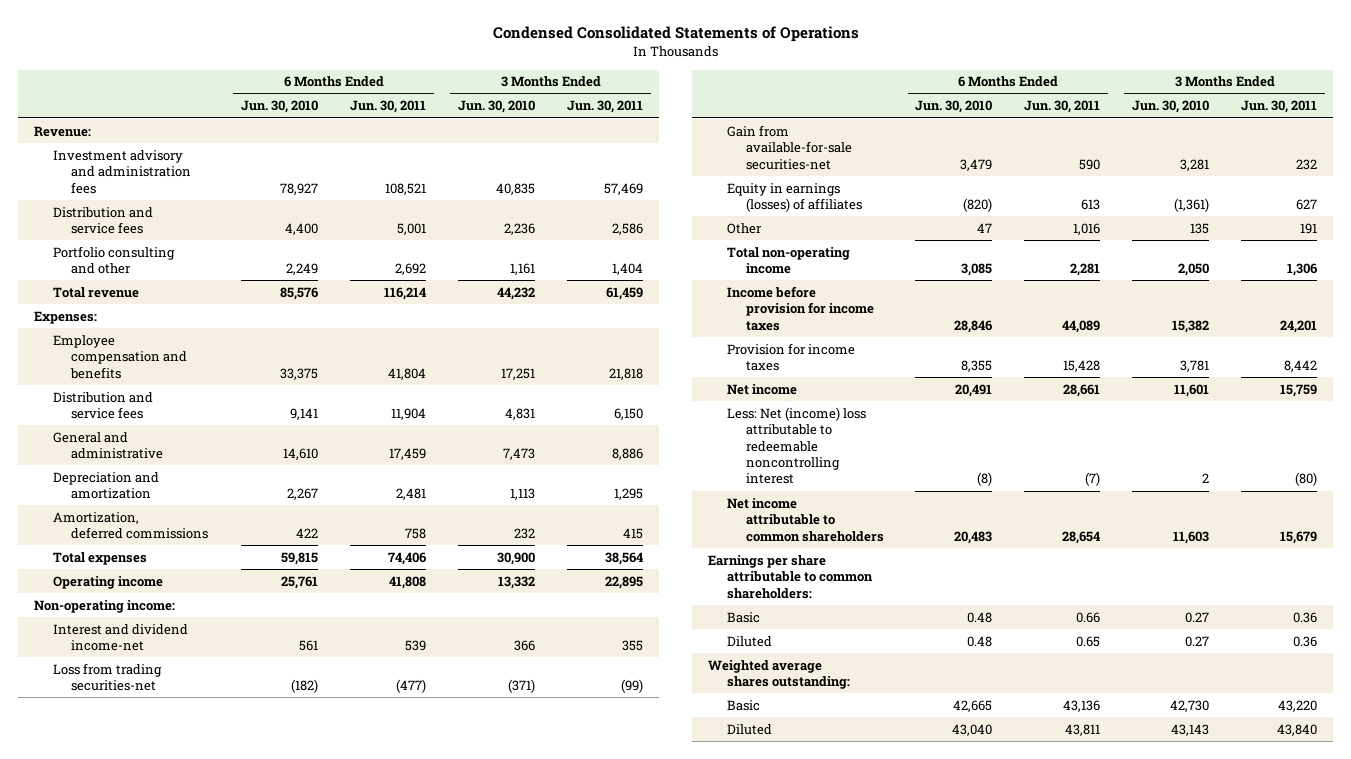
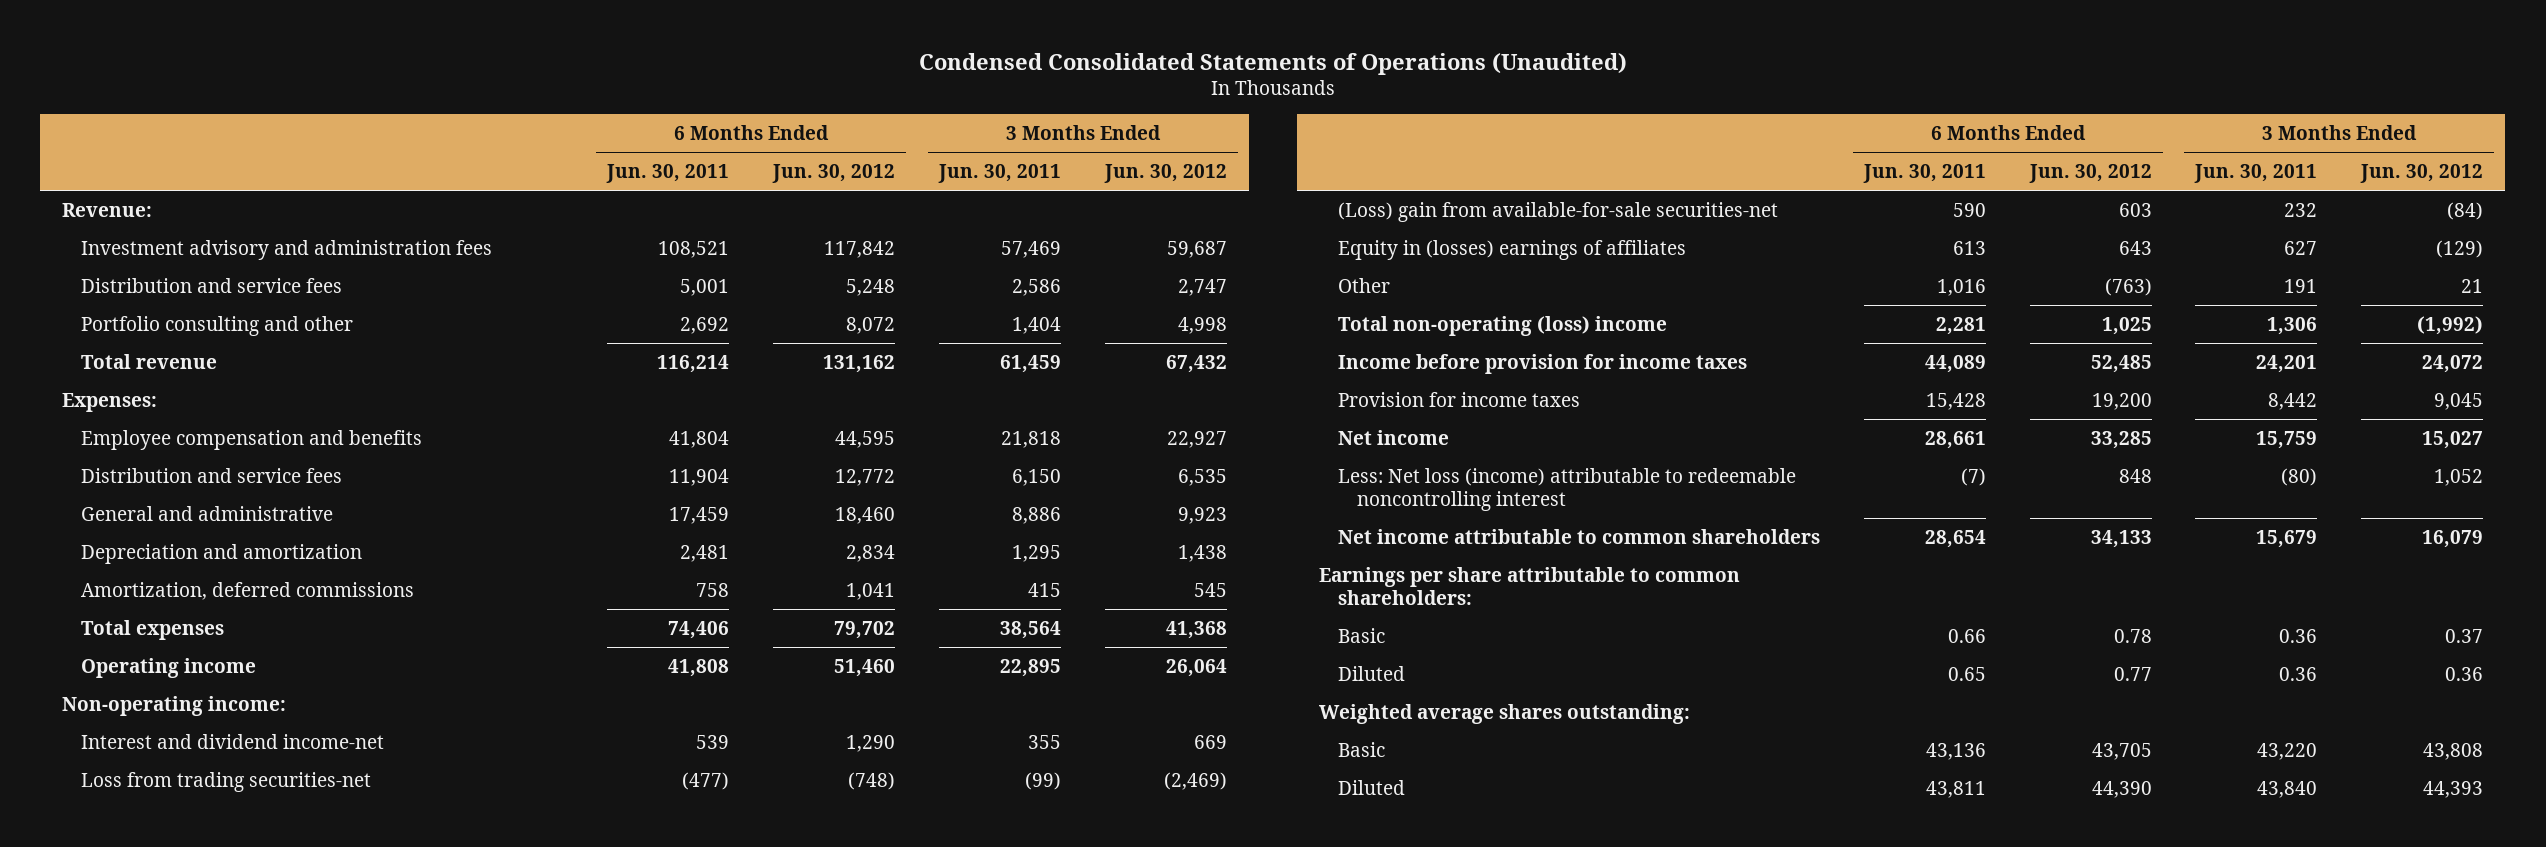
[492,26,859,43] Condensed Consolidated Statements of Operations -> [918,52,1627,75] Condensed Consolidated Statements of Operations (Unaudited)
[241,100,319,114] Jun. 30, 2010 -> none
[458,100,536,114] Jun. 30, 2010 -> none
none -> [772,164,896,184] Jun. 30, 2012
none -> [1104,164,1228,184] Jun. 30, 2012
[726,124,852,170] Gain from available-for-sale securities-net -> [1337,201,1778,222] (Loss) gain from available-for-sale securities-net
[726,182,862,213] Equity in earnings (losses) of affiliates -> [1337,239,1686,260] Equity in (losses) earnings of affiliates
[726,246,850,275] Total non-operating income -> [1337,315,1667,336] Total non-operating (loss) income
[726,406,866,485] Less: Net (income) loss attributable to redeemable noncontrolling interest -> [1337,467,1796,511] Less: Net loss (income) attributable to redeemable noncontrolling interest

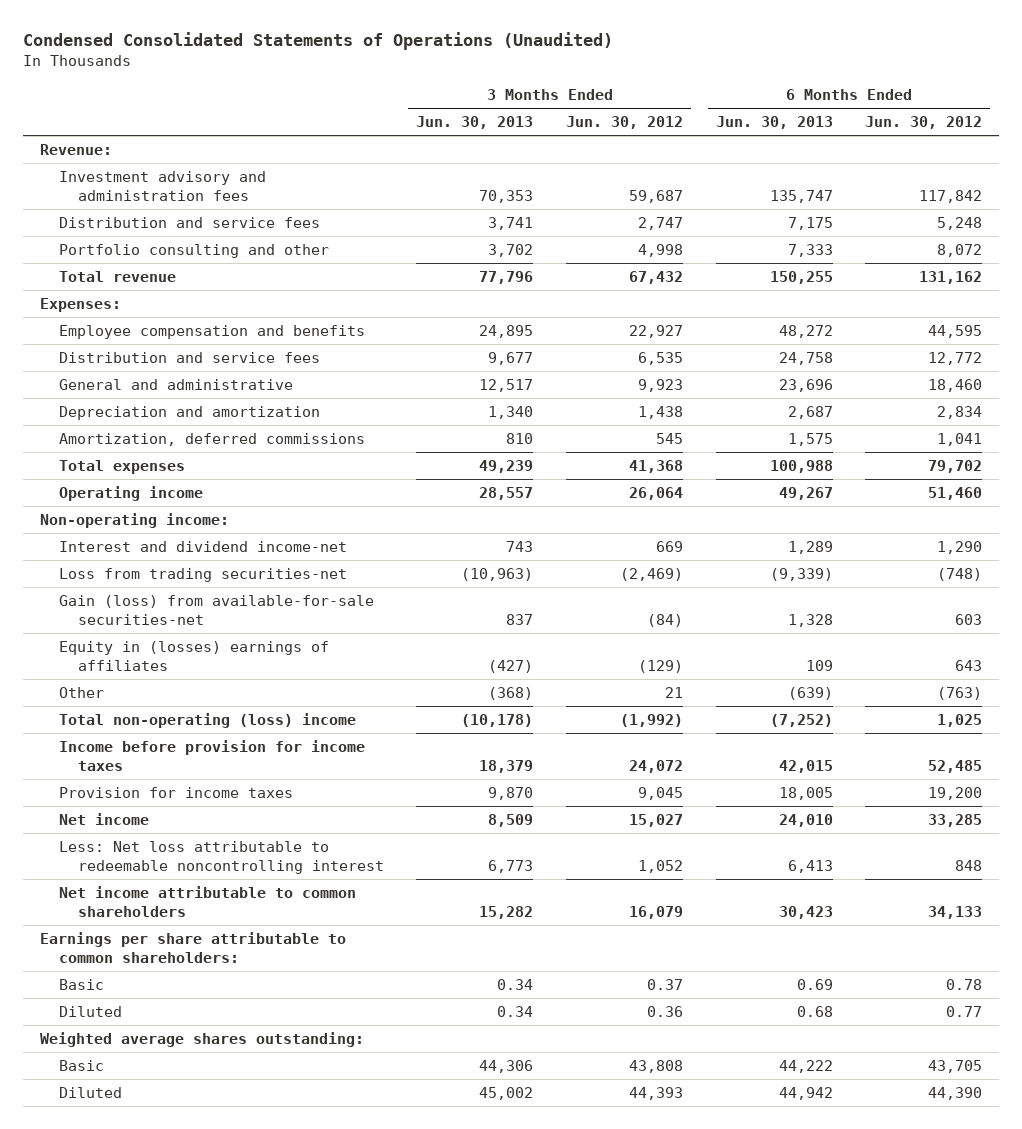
[606,164,730,184] Jun. 30, 2011 -> none
[938,164,1062,184] Jun. 30, 2011 -> none
none -> [416,116,534,130] Jun. 30, 2013
none -> [715,116,833,130] Jun. 30, 2013
[1337,201,1778,222] (Loss) gain from available-for-sale securities-net -> [58,594,374,625] Gain (loss) from available-for-sale securities-net
[1337,467,1796,511] Less: Net loss (income) attributable to redeemable noncontrolling interest -> [58,840,384,874] Less: Net loss attributable to redeemable noncontrolling interest

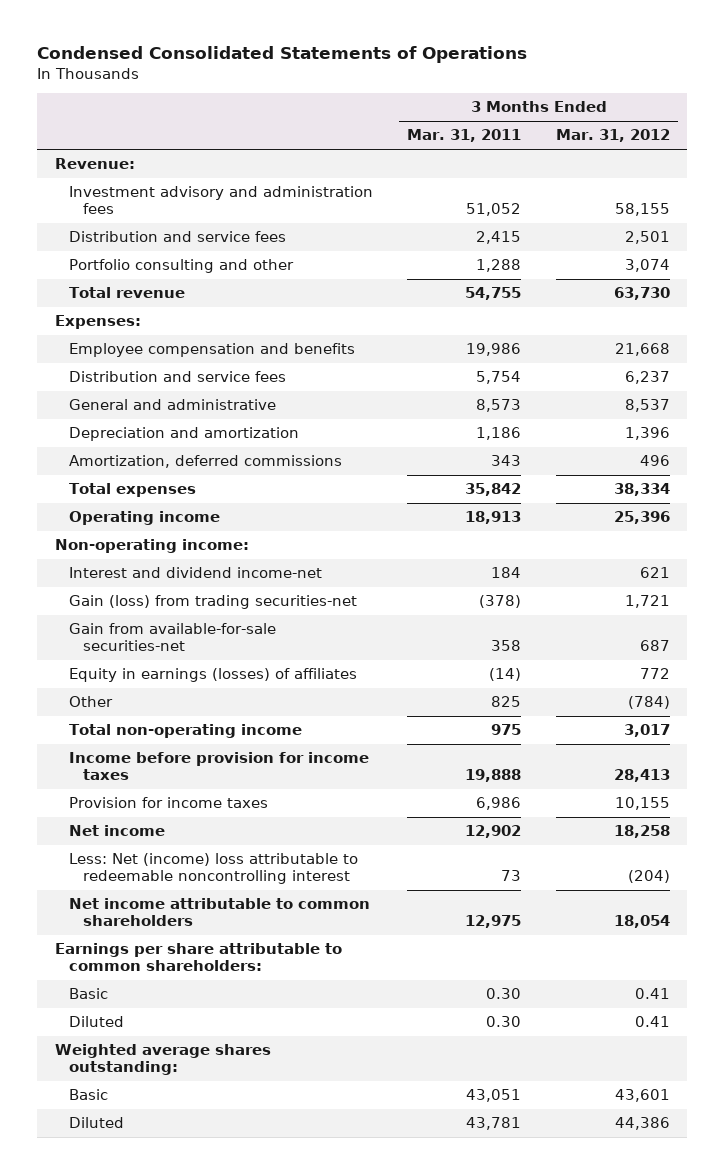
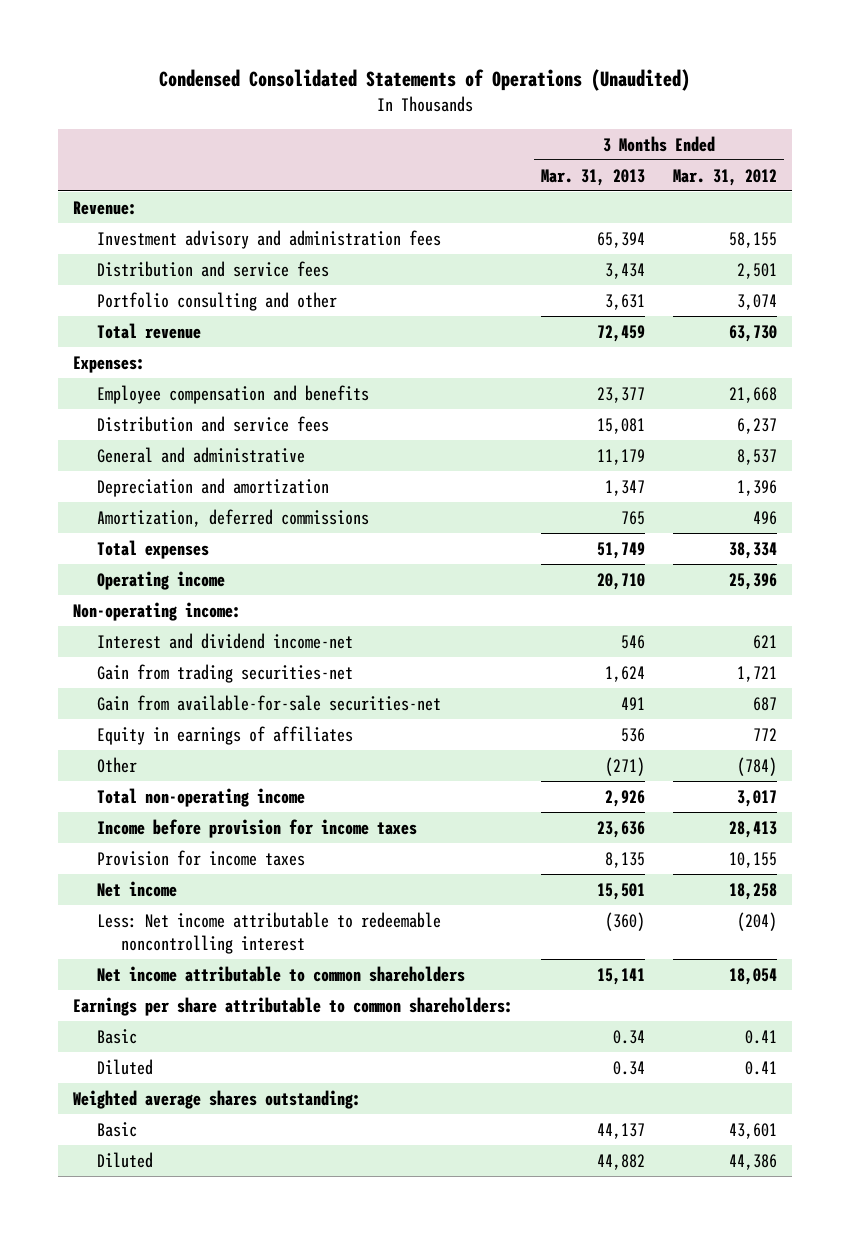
[37,46,528,64] Condensed Consolidated Statements of Operations -> [158,69,690,92] Condensed Consolidated Statements of Operations (Unaudited)
[407,129,522,143] Mar. 31, 2011 -> none
none -> [540,168,645,186] Mar. 31, 2013
[68,595,357,610] Gain (loss) from trading securities-net -> [96,663,353,683] Gain from trading securities-net
[68,668,357,683] Equity in earnings (losses) of affiliates -> [96,725,353,745] Equity in earnings of affiliates
[68,853,358,885] Less: Net (income) loss attributable to redeemable noncontrolling interest -> [96,911,441,955] Less: Net income attributable to redeemable noncontrolling interest

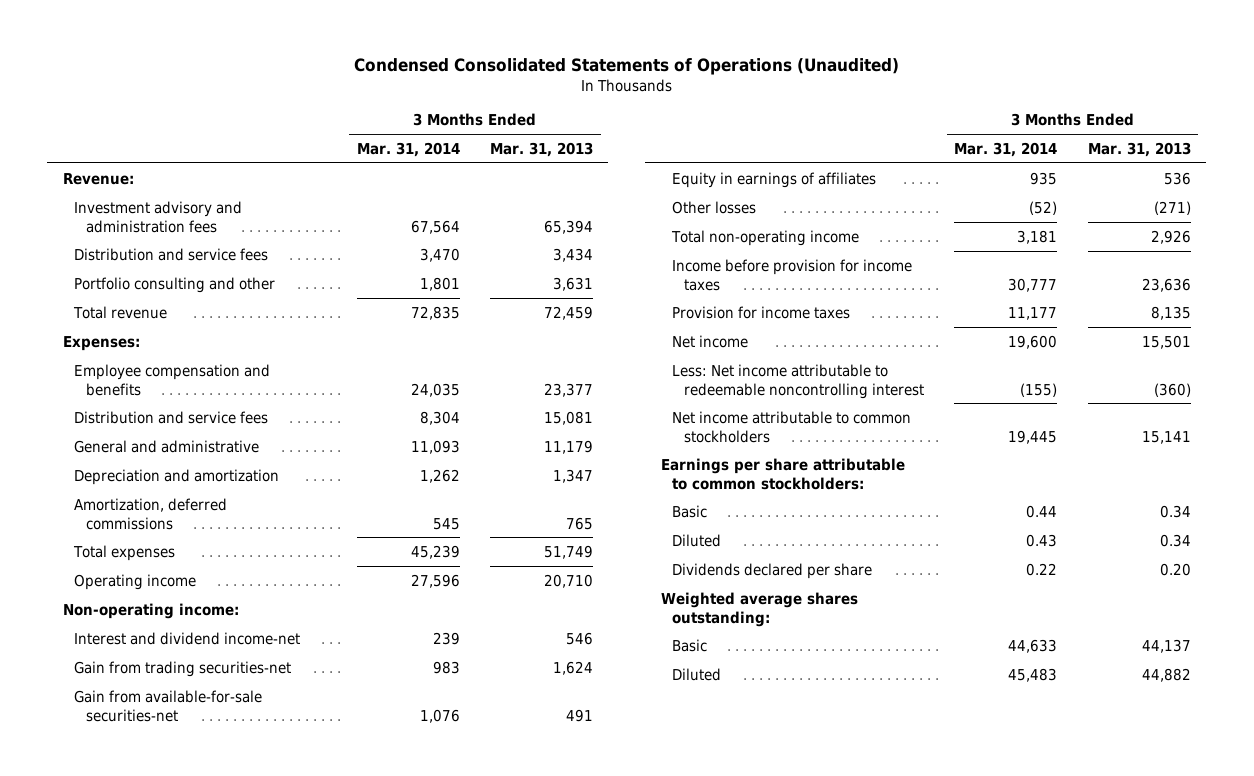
[673,168,778,186] Mar. 31, 2012 -> none
none -> [356,141,460,157] Mar. 31, 2014
[96,756,137,773] Other -> [672,200,757,214] Other losses
[96,965,465,982] Net income attributable to common shareholders -> [672,410,912,443] Net income attributable to common stockholders
[72,996,513,1016] Earnings per share attributable to common shareholders: -> [660,457,905,490] Earnings per share attributable to common stockholders:
none -> [672,562,873,579] Dividends declared per share

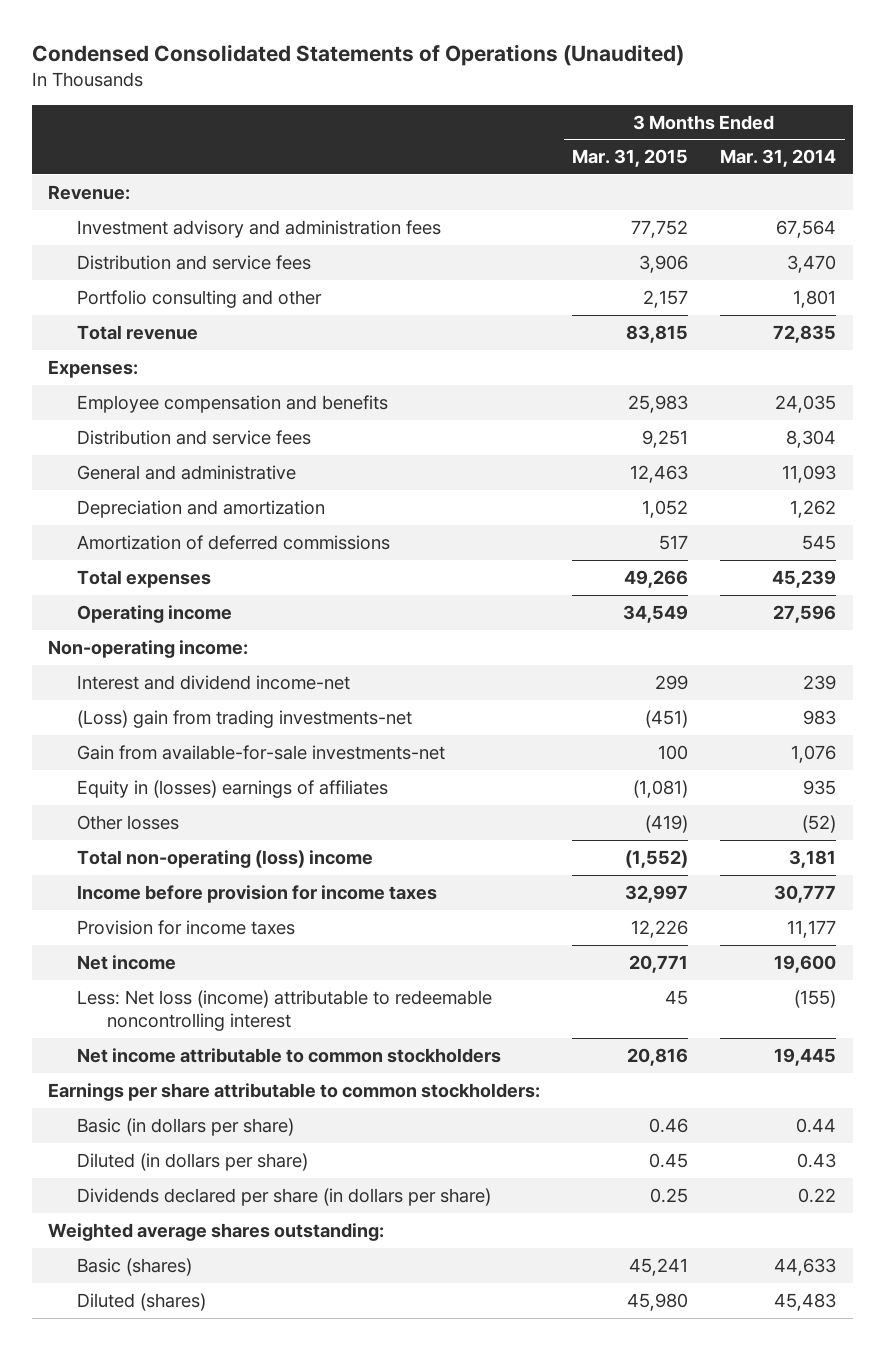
[489,141,593,157] Mar. 31, 2013 -> none
none -> [572,149,689,168] Mar. 31, 2015
[74,497,228,530] Amortization, deferred commissions -> [77,534,391,550] Amortization of deferred commissions
[74,660,292,677] Gain from trading securities-net -> [77,709,413,728] (Loss) gain from trading investments-net
[74,689,263,722] Gain from available-for-sale securities-net -> [77,744,446,760] Gain from available-for-sale investments-net
[672,171,877,188] Equity in earnings of affiliates -> [77,779,389,798] Equity in (losses) earnings of affiliates
[671,229,860,246] Total non-operating income -> [77,849,374,868] Total non-operating (loss) income
[672,363,925,399] Less: Net income attributable to redeemable noncontrolling interest -> [77,989,493,1032] Less: Net loss (income) attributable to redeemable noncontrolling interest
[672,504,708,518] Basic -> [77,1117,295,1136] Basic (in dollars per share)
[672,533,722,547] Diluted -> [77,1152,309,1171] Diluted (in dollars per share)
[672,562,873,579] Dividends declared per share -> [77,1187,492,1206] Dividends declared per share (in dollars per share)
[672,638,708,652] Basic -> [77,1257,193,1276] Basic (shares)
[672,667,722,681] Diluted -> [77,1292,207,1311] Diluted (shares)

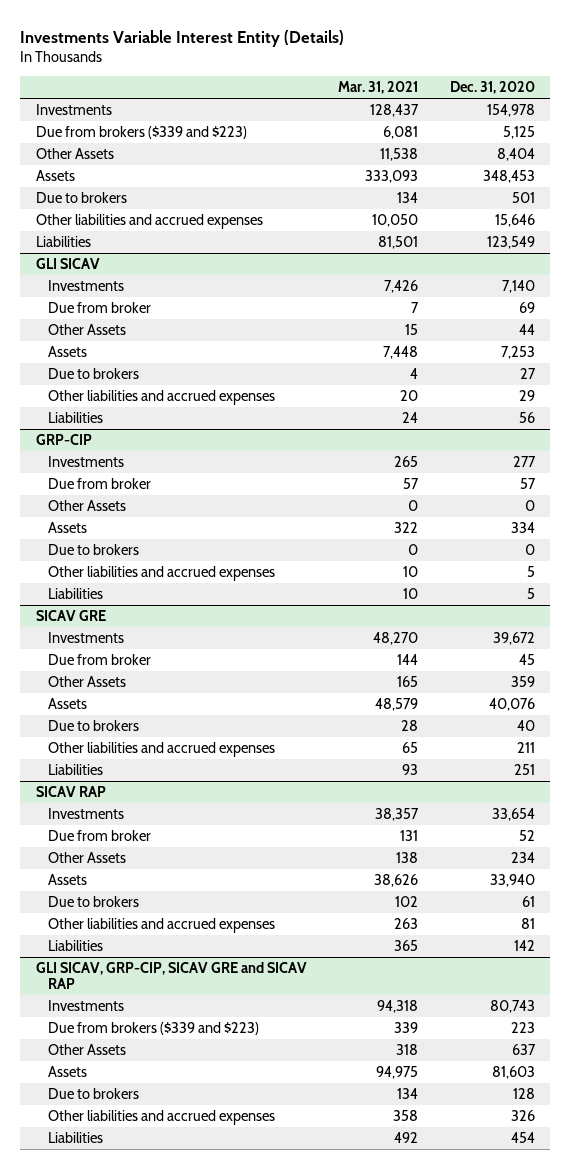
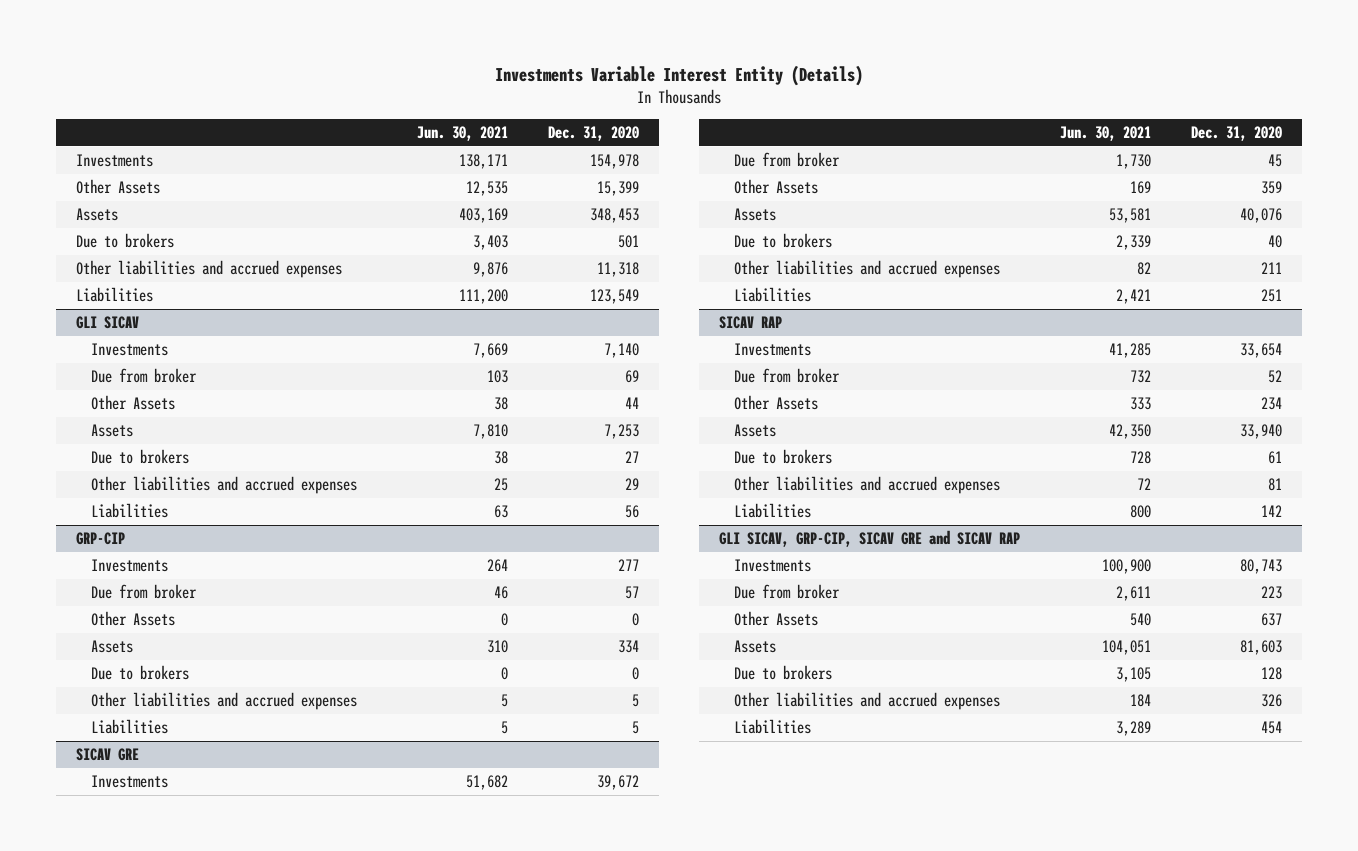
[338,81,419,95] Mar. 31, 2021 -> none
none -> [416,126,508,142] Jun. 30, 2021
[36,125,248,139] Due from brokers ($339 and $223) -> none
[496,147,535,161] 8,404 -> [596,181,639,197] 15,399
[494,213,535,227] 15,646 -> [596,262,639,278] 11,318
[48,1021,260,1035] Due from brokers ($339 and $223) -> [734,584,841,600] Due from broker

